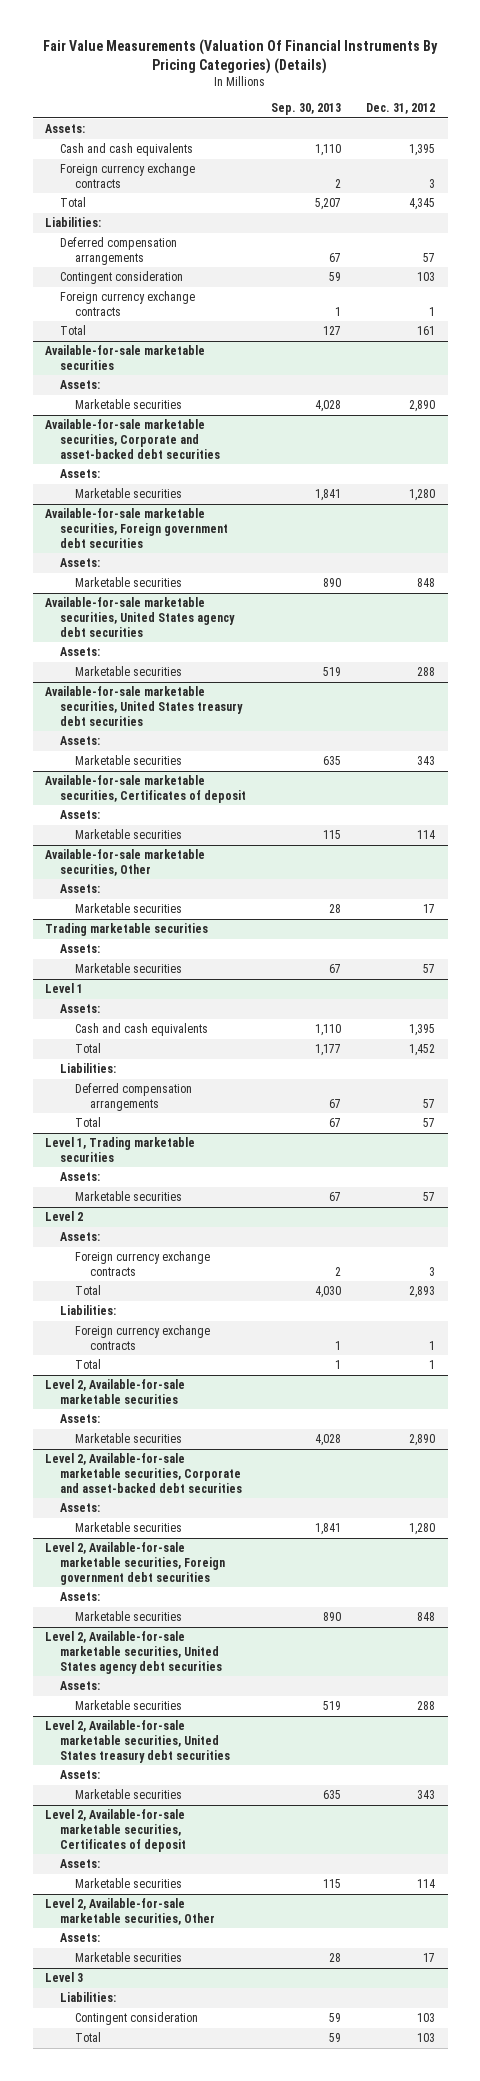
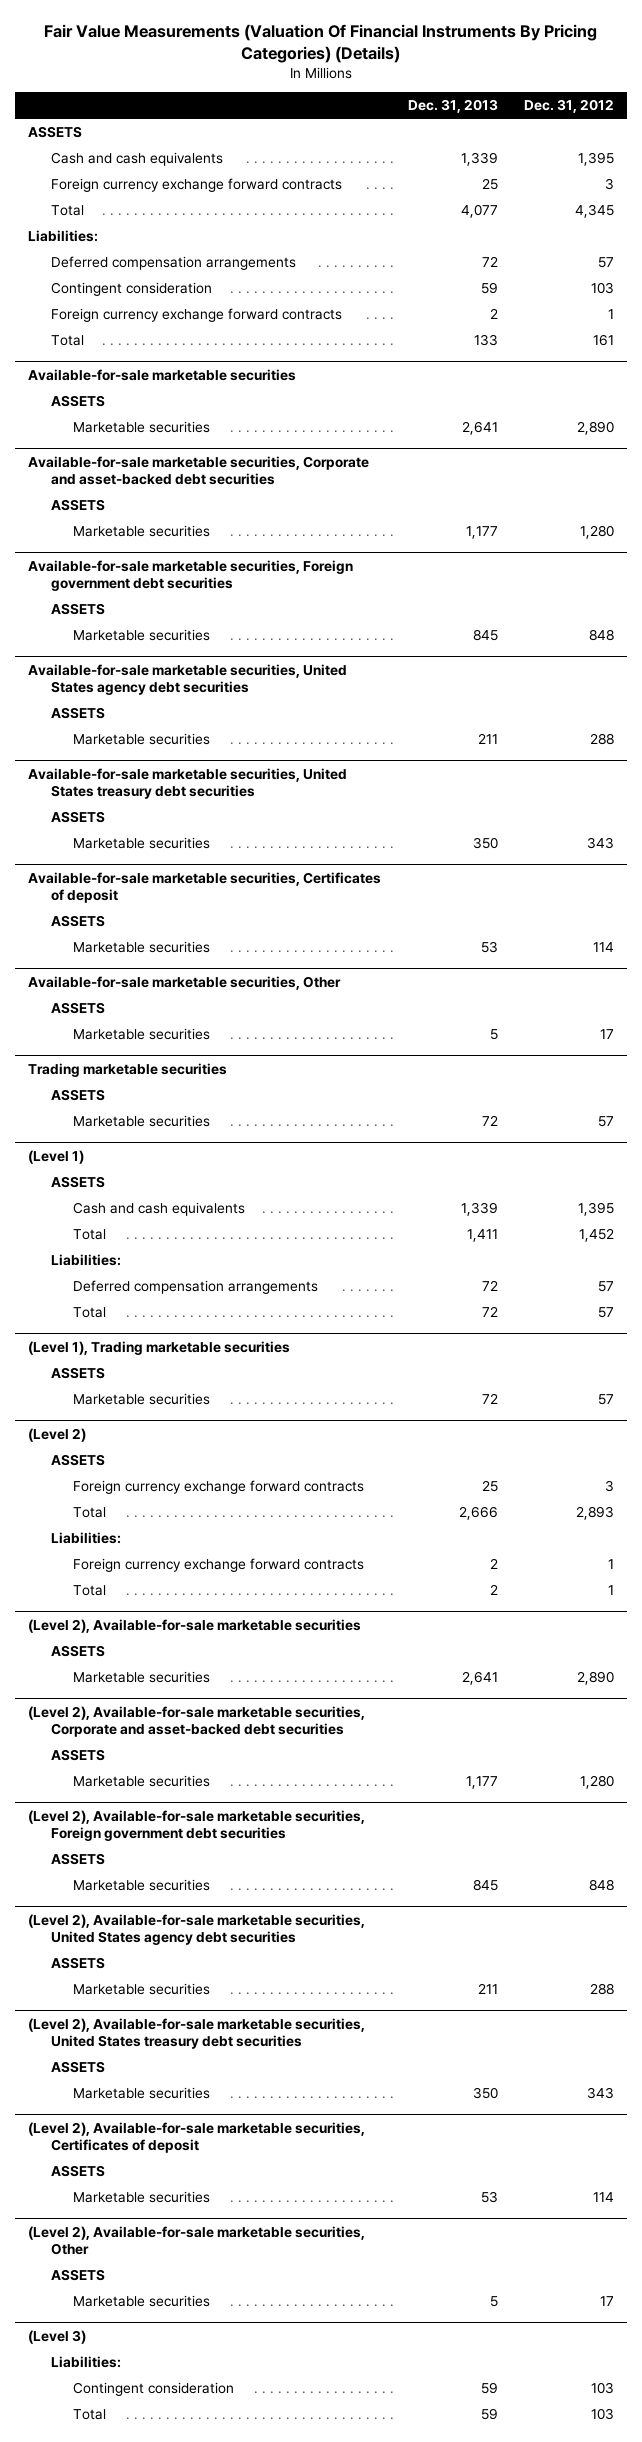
[271,103,342,116] Sep. 30, 2013 -> none
none -> [407,99,498,114] Dec. 31, 2013
[45,124,86,134] Assets: -> [28,125,83,138] ASSETS
[60,163,196,188] Foreign currency exchange contracts -> [50,177,342,192] Foreign currency exchange forward contracts
[60,291,196,316] Foreign currency exchange contracts -> [50,307,342,322] Foreign currency exchange forward contracts
[60,380,101,390] Assets: -> [50,394,105,407] ASSETS
[60,469,101,479] Assets: -> [50,498,105,511] ASSETS
[60,558,101,568] Assets: -> [50,602,105,615] ASSETS
[60,647,101,657] Assets: -> [50,706,105,719] ASSETS
[60,736,101,746] Assets: -> [50,810,105,823] ASSETS
[60,810,101,820] Assets: -> [50,914,105,927] ASSETS
[60,884,101,894] Assets: -> [50,1001,105,1014] ASSETS
[60,944,101,954] Assets: -> [50,1088,105,1101] ASSETS
[45,983,84,994] Level 1 -> [28,1149,85,1164] (Level 1)
[60,1004,101,1014] Assets: -> [50,1175,105,1188] ASSETS
[45,1137,196,1162] Level 1, Trading marketable securities -> [28,1340,291,1355] (Level 1), Trading marketable securities
[60,1172,101,1182] Assets: -> [50,1366,105,1379] ASSETS
[45,1211,84,1222] Level 2 -> [28,1427,87,1442] (Level 2)
[60,1232,101,1242] Assets: -> [50,1453,105,1466] ASSETS
[75,1251,211,1276] Foreign currency exchange contracts -> [73,1479,365,1494] Foreign currency exchange forward contracts
[75,1325,211,1350] Foreign currency exchange contracts -> [73,1557,365,1572] Foreign currency exchange forward contracts
[45,1379,186,1404] Level 2, Available-for-sale marketable securities -> [28,1618,362,1633] (Level 2), Available-for-sale marketable securities
[60,1414,101,1424] Assets: -> [50,1644,105,1657] ASSETS
[45,1453,243,1493] Level 2, Available-for-sale marketable securities, Corporate and asset-backed debt securities -> [28,1705,366,1738] (Level 2), Available-for-sale marketable securities, Corporate and asset-backed debt securities
[60,1503,101,1513] Assets: -> [50,1748,105,1761] ASSETS
[45,1542,226,1585] Level 2, Available-for-sale marketable securities, Foreign government debt securities -> [28,1809,366,1842] (Level 2), Available-for-sale marketable securities, Foreign government debt securities
[60,1592,101,1602] Assets: -> [50,1852,105,1865] ASSETS
[45,1631,223,1674] Level 2, Available-for-sale marketable securities, United States agency debt securities -> [28,1913,366,1946] (Level 2), Available-for-sale marketable securities, United States agency debt securities
[60,1681,101,1691] Assets: -> [50,1956,105,1969] ASSETS
[45,1720,231,1763] Level 2, Available-for-sale marketable securities, United States treasury debt securities -> [28,2017,366,2050] (Level 2), Available-for-sale marketable securities, United States treasury debt securities
[60,1770,101,1780] Assets: -> [50,2060,105,2073] ASSETS
[45,1809,187,1852] Level 2, Available-for-sale marketable securities, Certificates of deposit -> [28,2121,366,2154] (Level 2), Available-for-sale marketable securities, Certificates of deposit
[60,1859,101,1869] Assets: -> [50,2164,105,2177] ASSETS
[45,1898,216,1925] Level 2, Available-for-sale marketable securities, Other -> [28,2225,366,2256] (Level 2), Available-for-sale marketable securities, Other
[60,1933,101,1943] Assets: -> [50,2268,105,2281] ASSETS
[45,1972,84,1983] Level 3 -> [28,2329,87,2344] (Level 3)

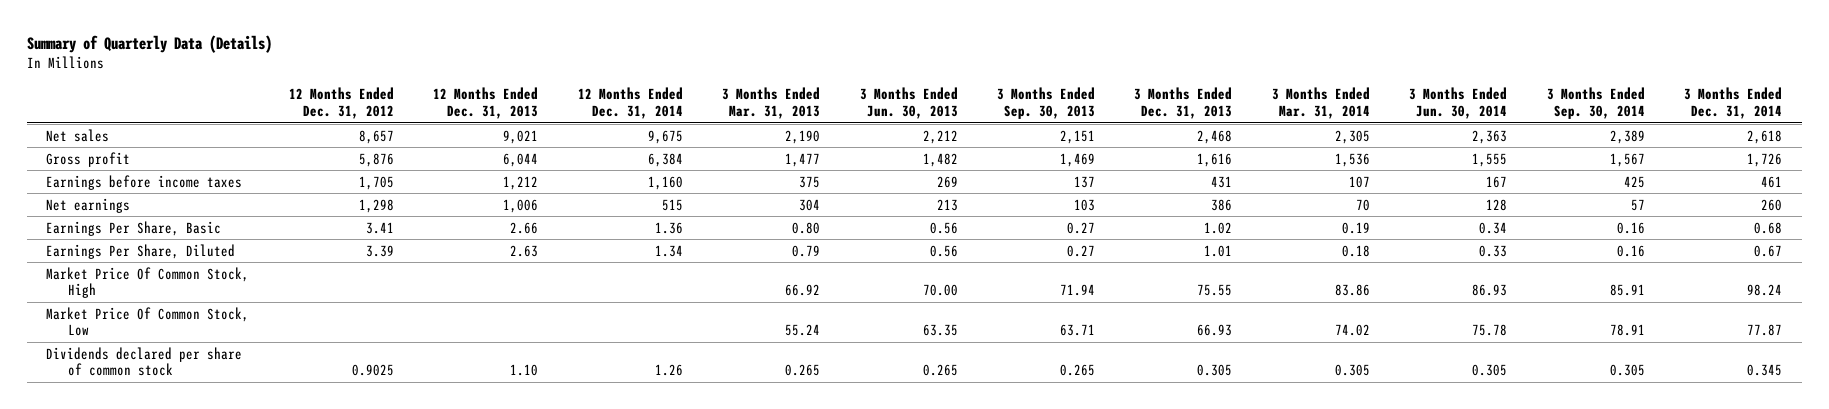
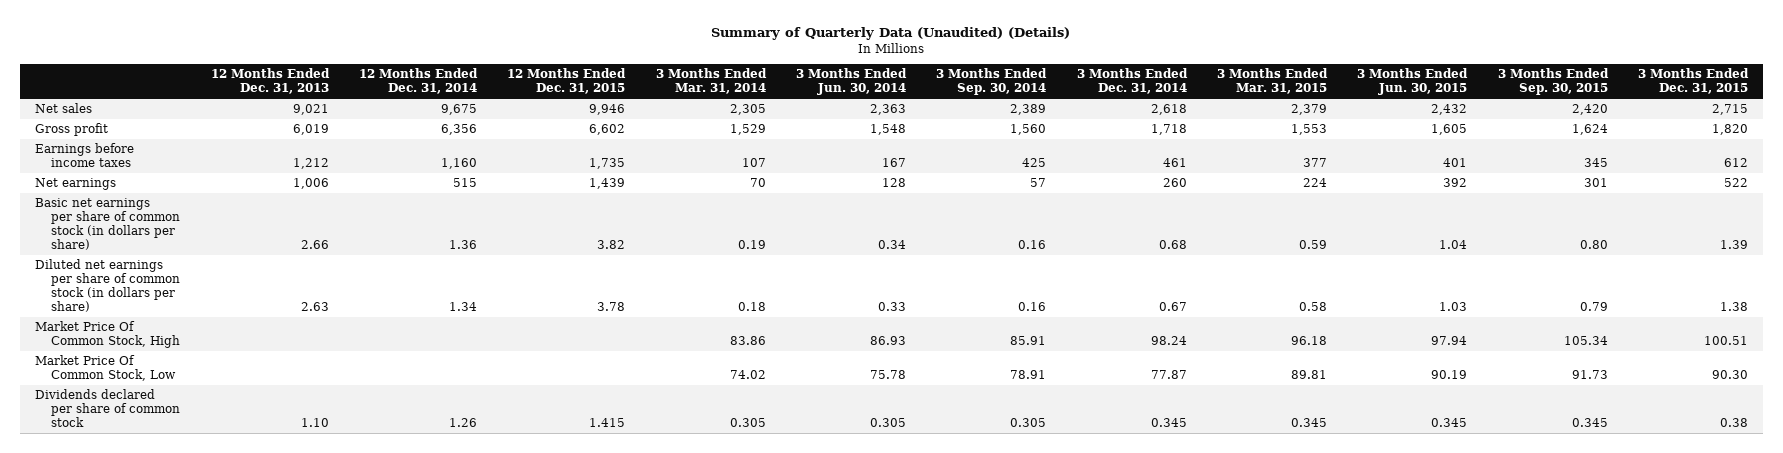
[26,34,272,53] Summary of Quarterly Data (Details) -> [711,27,1071,41] Summary of Quarterly Data (Unaudited) (Details)
[288,87,394,119] 12 Months Ended Dec. 31, 2012 -> none
[722,87,821,119] 3 Months Ended Mar. 31, 2013 -> none
[859,87,958,119] 3 Months Ended Jun. 30, 2013 -> none
[997,87,1096,119] 3 Months Ended Sep. 30, 2013 -> none
[1134,87,1233,119] 3 Months Ended Dec. 31, 2013 -> none
none -> [507,68,627,95] 12 Months Ended Dec. 31, 2015
none -> [1217,68,1329,95] 3 Months Ended Mar. 31, 2015
none -> [1357,68,1469,96] 3 Months Ended Jun. 30, 2015
none -> [1497,68,1609,96] 3 Months Ended Sep. 30, 2015
none -> [1637,68,1749,95] 3 Months Ended Dec. 31, 2015
[503,152,539,167] 6,044 -> [292,124,329,136] 6,019
[647,152,683,167] 6,384 -> [441,124,478,136] 6,356
[1334,152,1370,167] 1,536 -> [729,124,766,136] 1,529
[1472,152,1508,167] 1,555 -> [870,124,907,136] 1,548
[1609,152,1645,167] 1,567 -> [1010,124,1047,136] 1,560
[1747,152,1783,167] 1,726 -> [1150,124,1187,136] 1,718
[46,220,222,236] Earnings Per Share, Basic -> [34,198,181,250] Basic net earnings per share of common stock (in dollars per share)
[46,243,236,259] Earnings Per Share, Diluted -> [34,259,181,312] Diluted net earnings per share of common stock (in dollars per share)

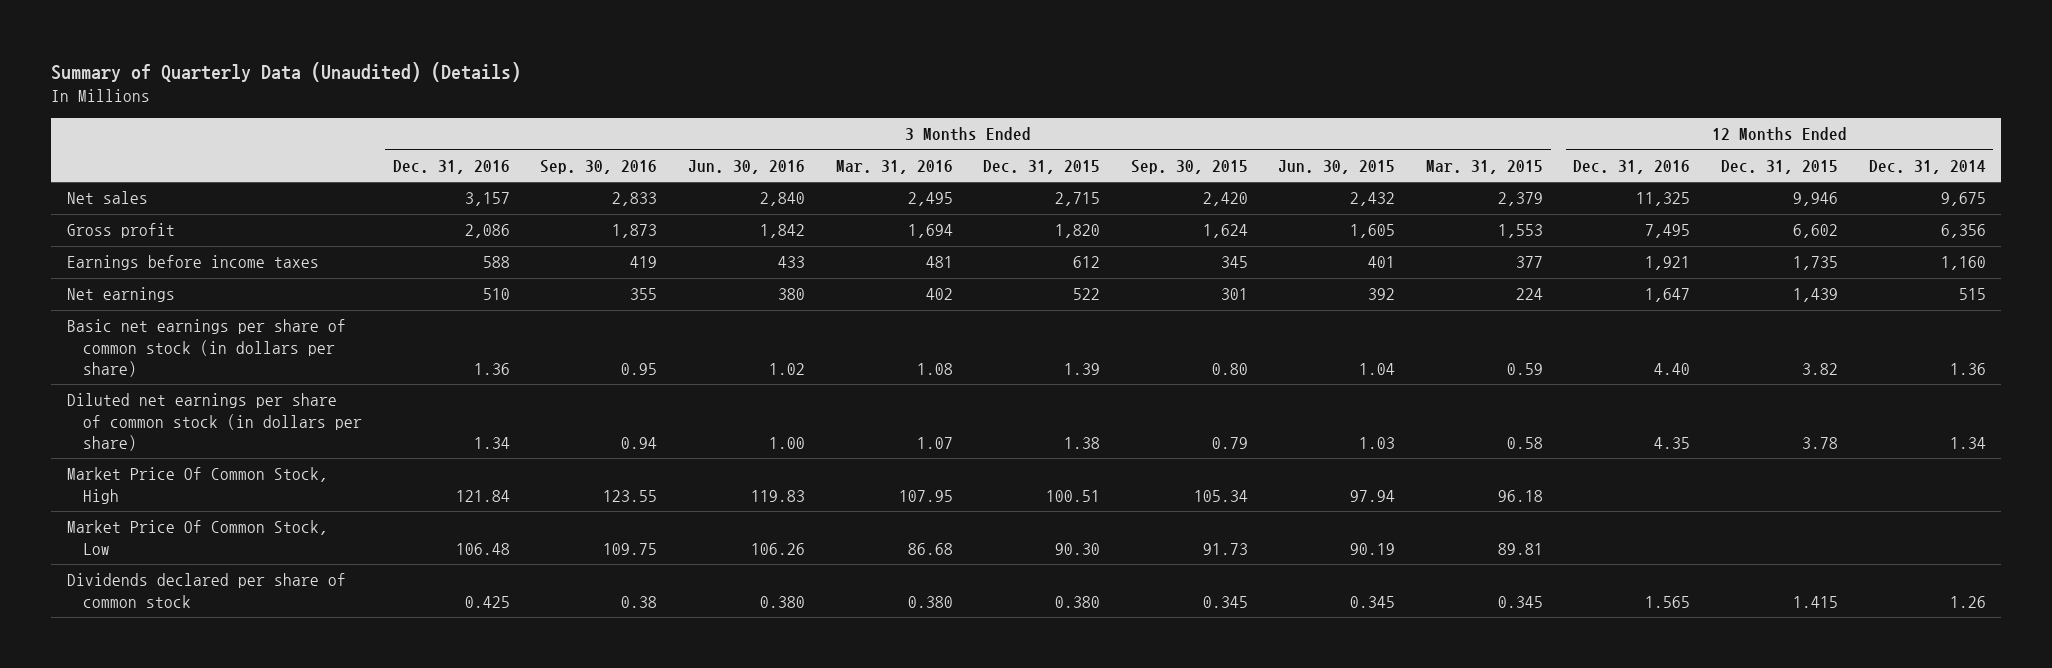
[210,68,330,95] 12 Months Ended Dec. 31, 2013 -> none
[655,68,767,95] 3 Months Ended Mar. 31, 2014 -> none
[796,68,908,96] 3 Months Ended Jun. 30, 2014 -> none
[936,68,1048,96] 3 Months Ended Sep. 30, 2014 -> none
[1076,68,1188,95] 3 Months Ended Dec. 31, 2014 -> none
none -> [392,160,510,175] Dec. 31, 2016
none -> [540,160,658,175] Sep. 30, 2016
none -> [687,160,805,175] Jun. 30, 2016
none -> [835,160,953,175] Mar. 31, 2016
none -> [1573,160,1691,175] Dec. 31, 2016
[1719,417,1748,427] 0.38 -> [1055,595,1101,608] 0.380

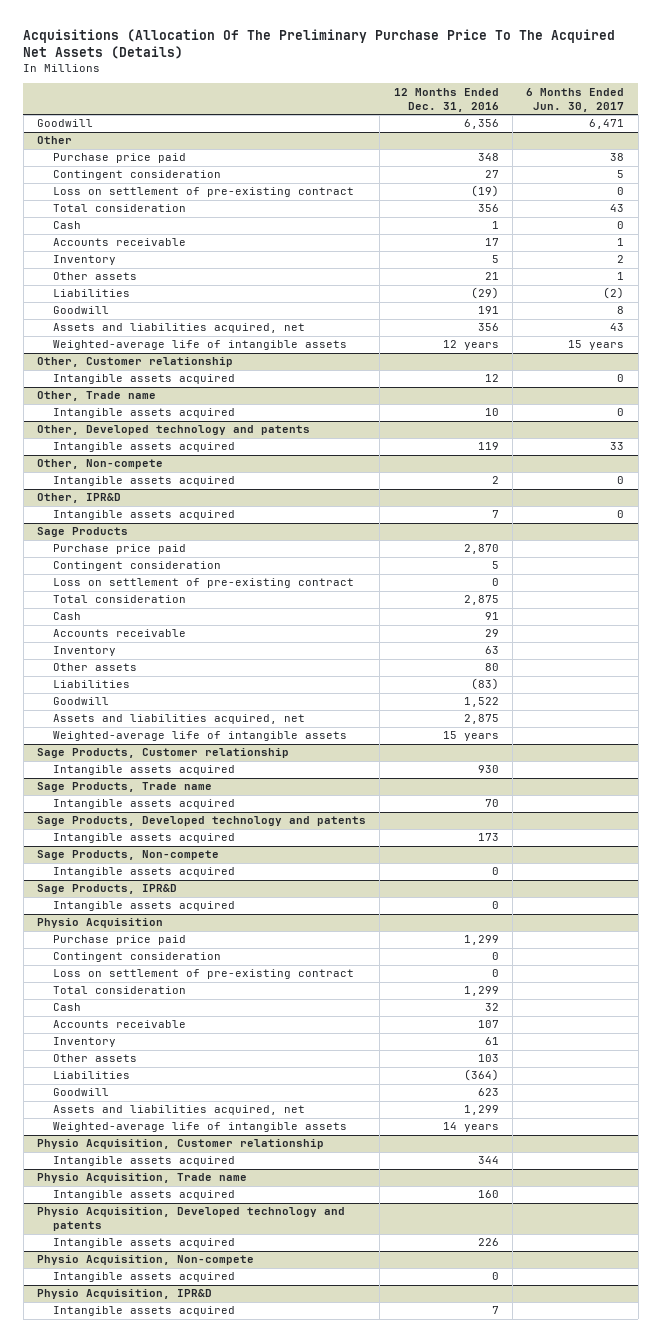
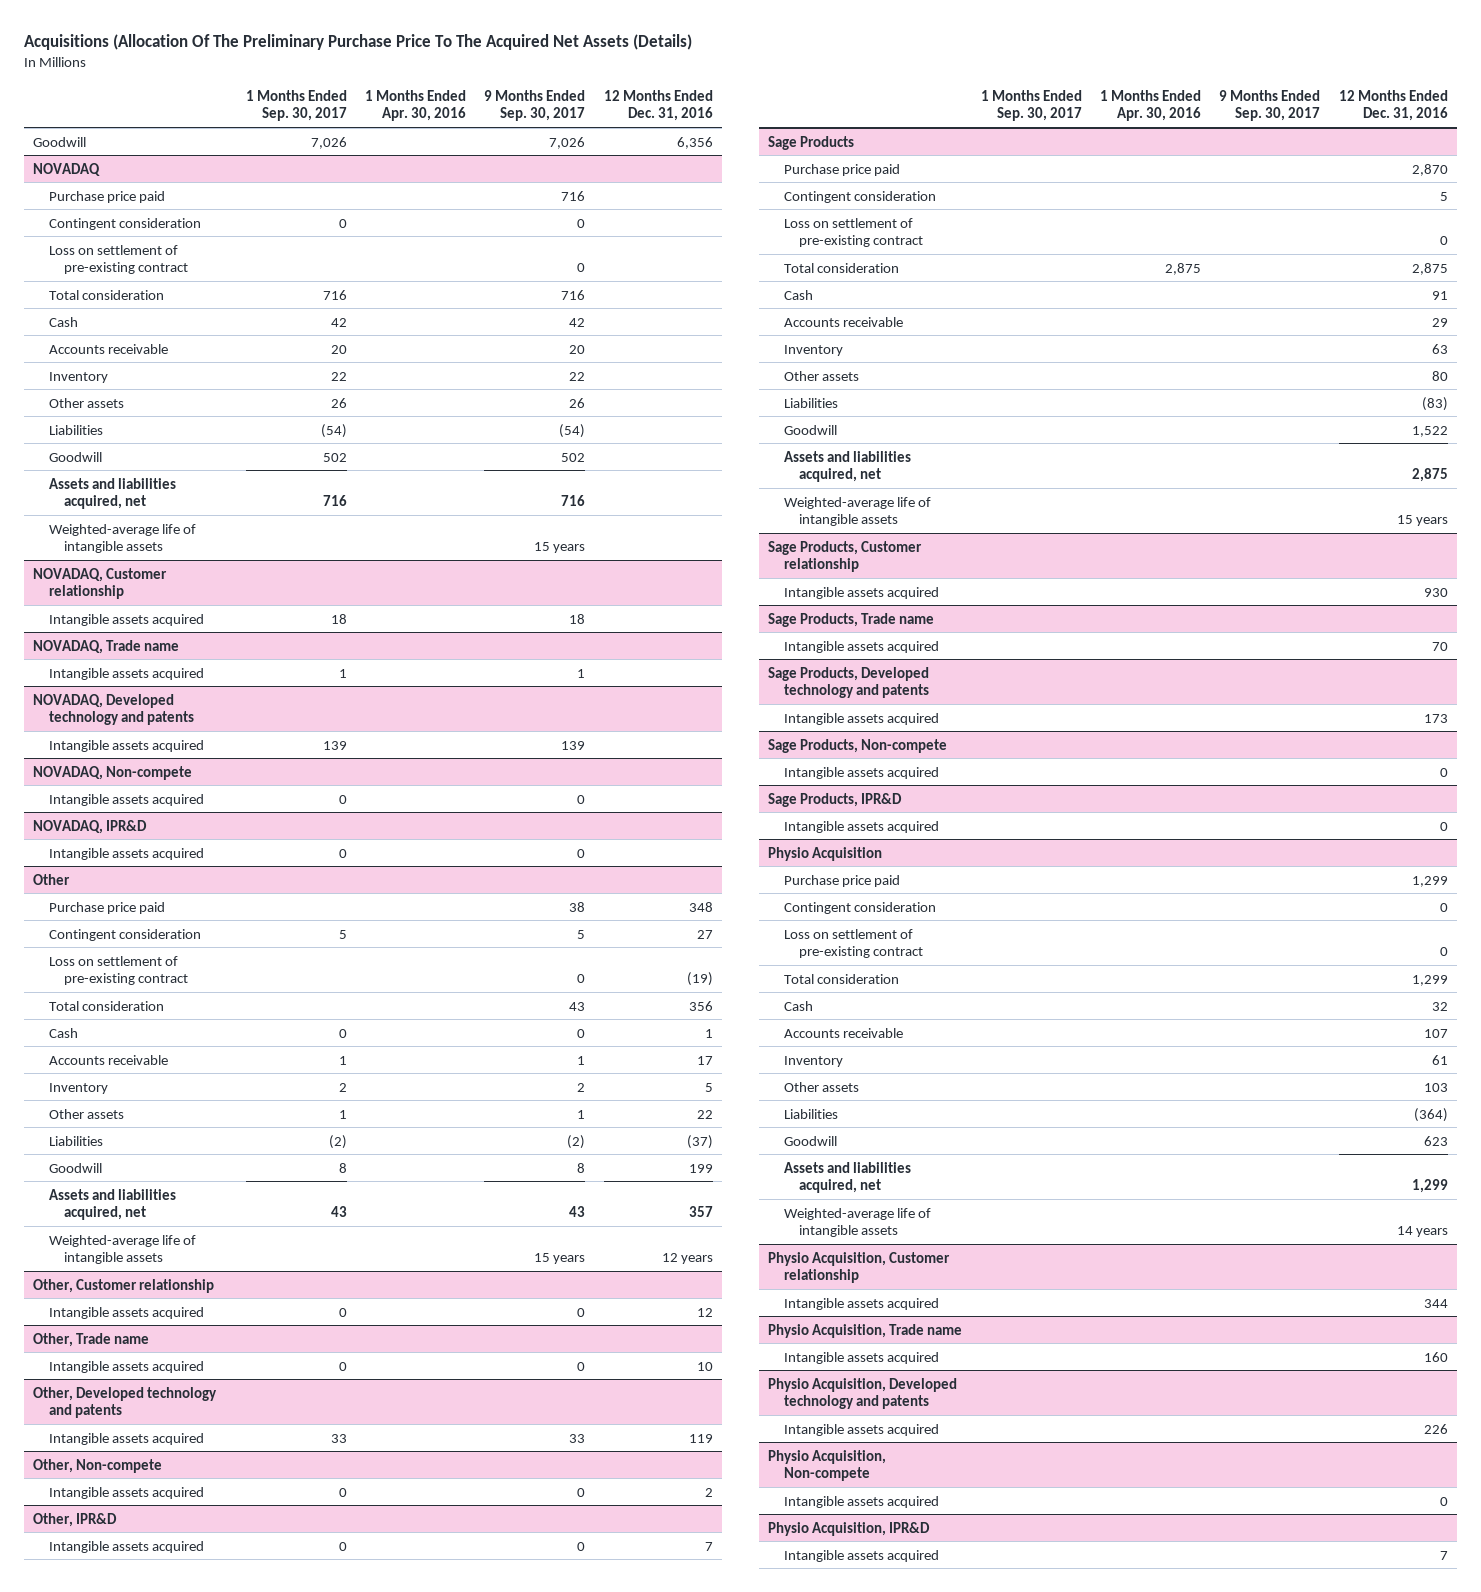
[526,87,625,112] 6 Months Ended Jun. 30, 2017 -> none
none -> [245,89,347,122] 1 Months Ended Sep. 30, 2017
none -> [365,89,467,122] 1 Months Ended Apr. 30, 2016
none -> [484,89,586,122] 9 Months Ended Sep. 30, 2017
none -> [33,162,101,176] NOVADAQ
none -> [48,190,165,203] Purchase price paid
none -> [48,217,201,230] Contingent consideration
none -> [48,244,189,274] Loss on settlement of pre-existing contract
none -> [48,289,164,300] Total consideration
none -> [48,316,78,327] Cash
none -> [48,343,168,354] Accounts receivable
none -> [48,371,108,383] Inventory
none -> [48,397,124,408] Other assets
none -> [48,424,103,435] Liabilities
none -> [48,451,102,462] Goodwill
none -> [48,477,176,509] Assets and liabilities acquired, net
none -> [48,523,196,553] Weighted-average life of intangible assets
none -> [33,567,168,599] NOVADAQ, Customer relationship
none -> [48,613,204,626] Intangible assets acquired
none -> [33,639,180,654] NOVADAQ, Trade name
none -> [48,667,204,680] Intangible assets acquired
none -> [33,693,194,725] NOVADAQ, Developed technology and patents
none -> [48,739,204,752] Intangible assets acquired
none -> [33,765,193,780] NOVADAQ, Non-compete
none -> [48,793,204,806] Intangible assets acquired
none -> [33,819,148,834] NOVADAQ, IPR&D
none -> [48,847,204,860] Intangible assets acquired
[484,272,499,281] 21 -> [696,1109,713,1119] 22
[470,287,499,300] (29) -> [686,1134,713,1149] (37)
[477,306,499,315] 191 -> [688,1163,713,1173] 199
[477,323,499,332] 356 -> [688,1205,713,1217] 357

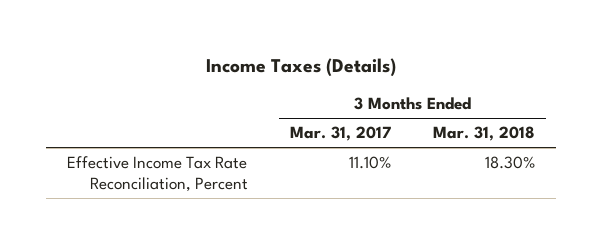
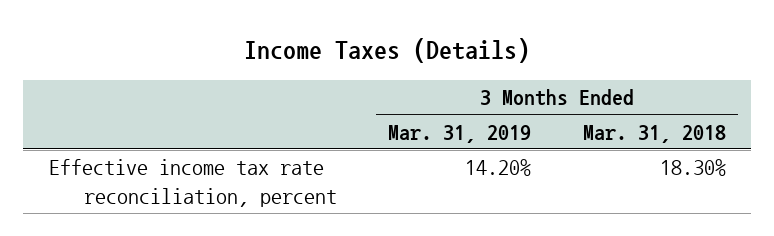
[289,126,391,142] Mar. 31, 2017 -> none
none -> [388,124,532,143] Mar. 31, 2019
[66,156,248,192] Effective Income Tax Rate Reconciliation, Percent -> [48,159,338,208] Effective income tax rate reconciliation, percent

